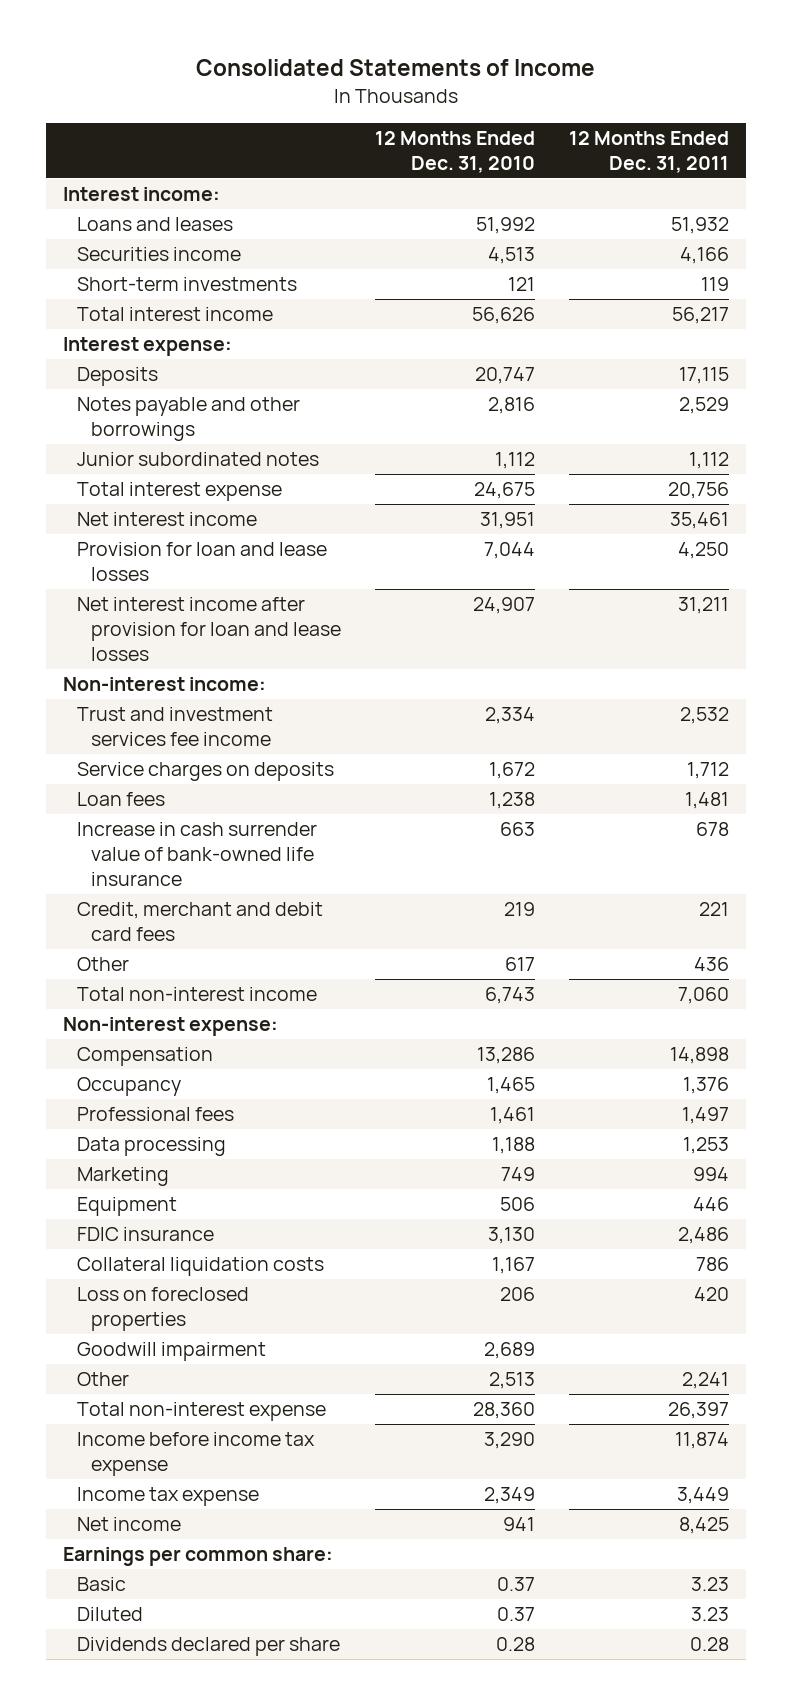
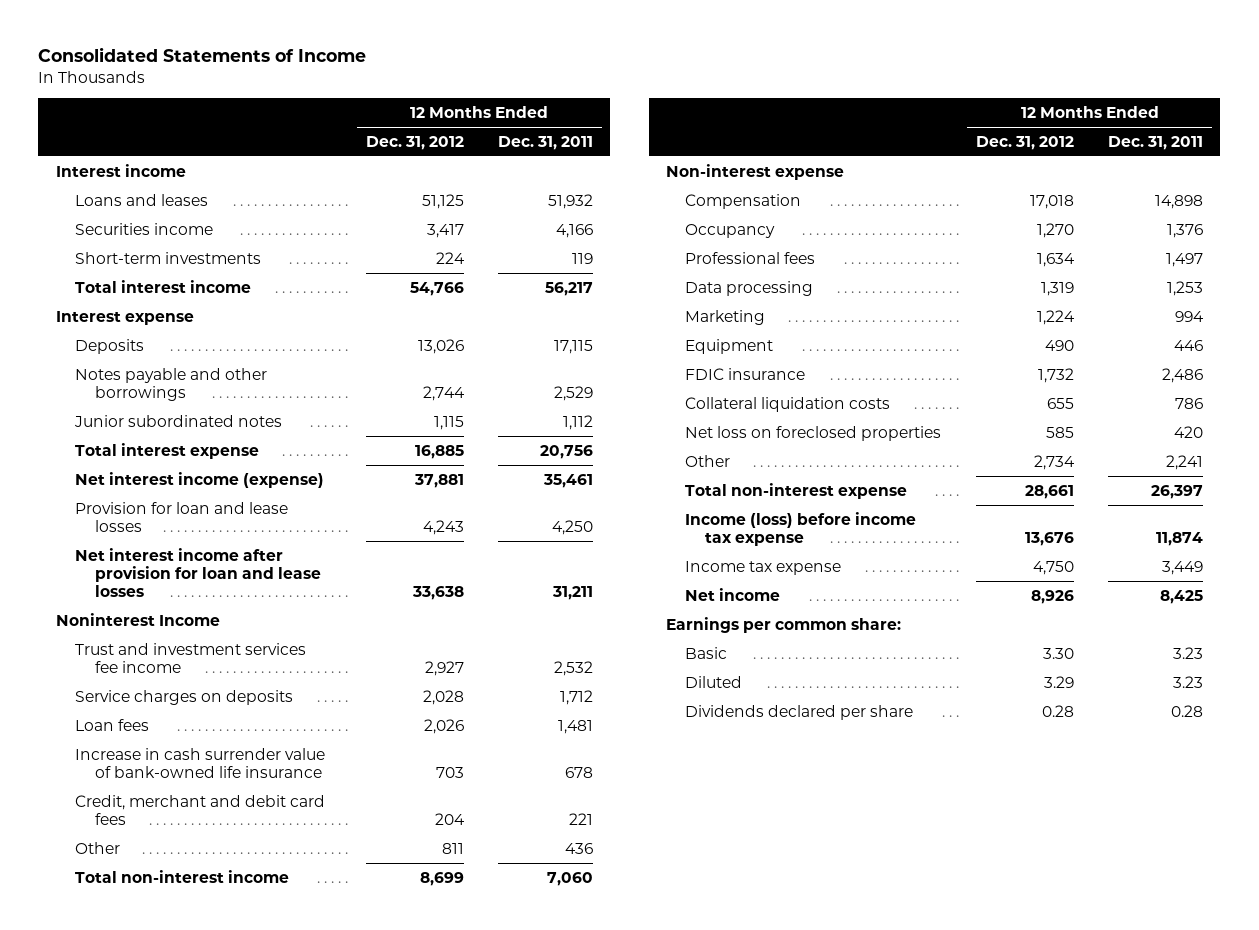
[374,130,535,173] 12 Months Ended Dec. 31, 2010 -> none
none -> [365,135,464,150] Dec. 31, 2012
[62,187,220,202] Interest income: -> [55,163,186,177] Interest income
[62,337,232,357] Interest expense: -> [55,310,194,325] Interest expense
[76,512,257,527] Net interest income -> [75,471,325,488] Net interest income (expense)
[62,677,266,692] Non-interest income: -> [55,612,220,626] Noninterest Income
[62,1017,278,1037] Non-interest expense: -> [665,163,844,180] Non-interest expense
[76,1342,266,1362] Goodwill impairment -> none
[76,1287,249,1332] Loss on foreclosed properties -> [685,425,942,441] Net loss on foreclosed properties
[76,1432,315,1477] Income before income tax expense -> [685,511,917,547] Income (loss) before income tax expense

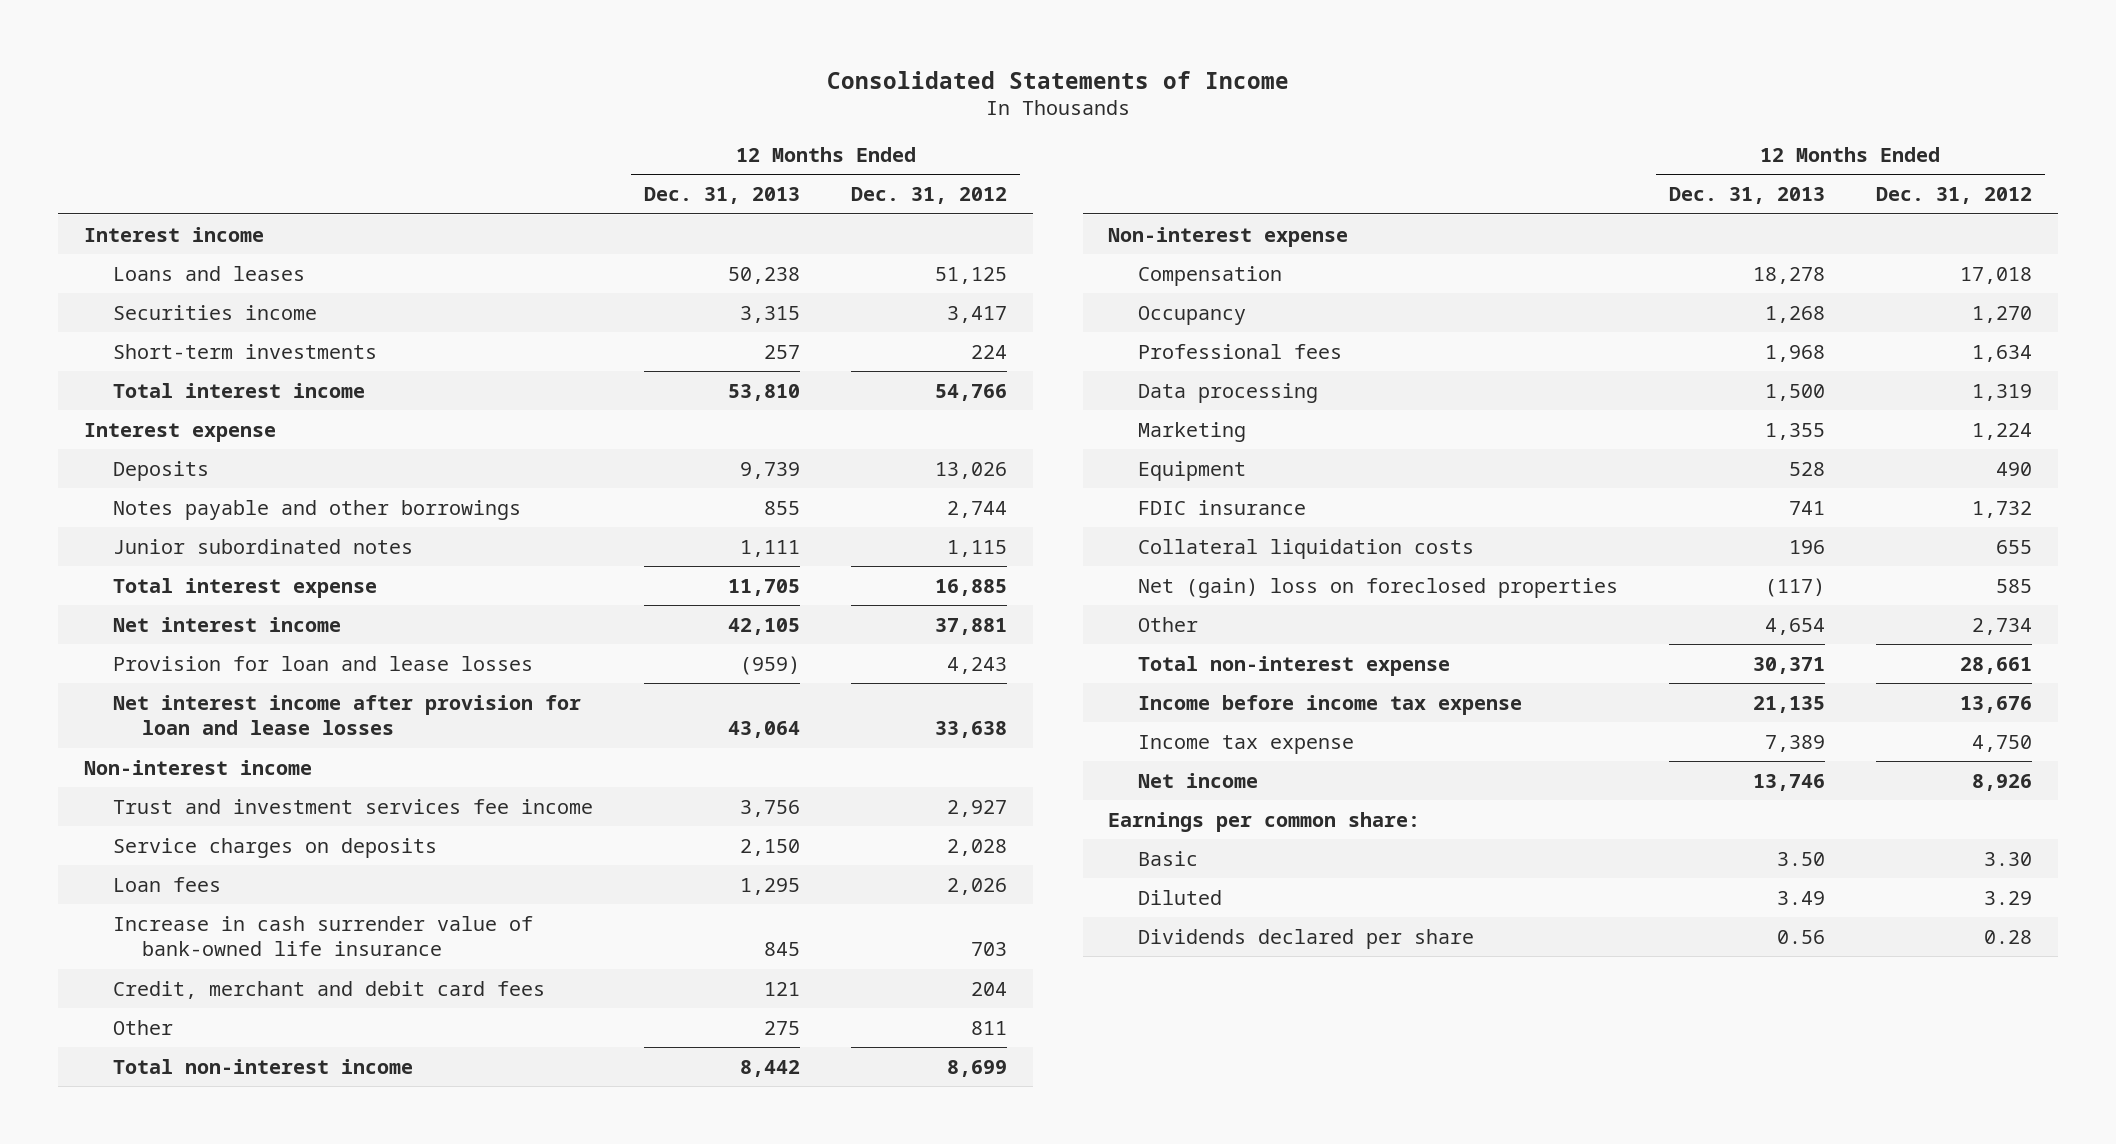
[497,135,593,150] Dec. 31, 2011 -> none
none -> [644,187,801,205] Dec. 31, 2013
[75,471,325,488] Net interest income (expense) -> [112,616,341,632] Net interest income
[55,612,220,626] Noninterest Income -> [83,759,312,775] Non-interest income
[685,425,942,441] Net loss on foreclosed properties -> [1137,577,1618,598] Net (gain) loss on foreclosed properties
[685,511,917,547] Income (loss) before income tax expense -> [1137,694,1522,715] Income before income tax expense

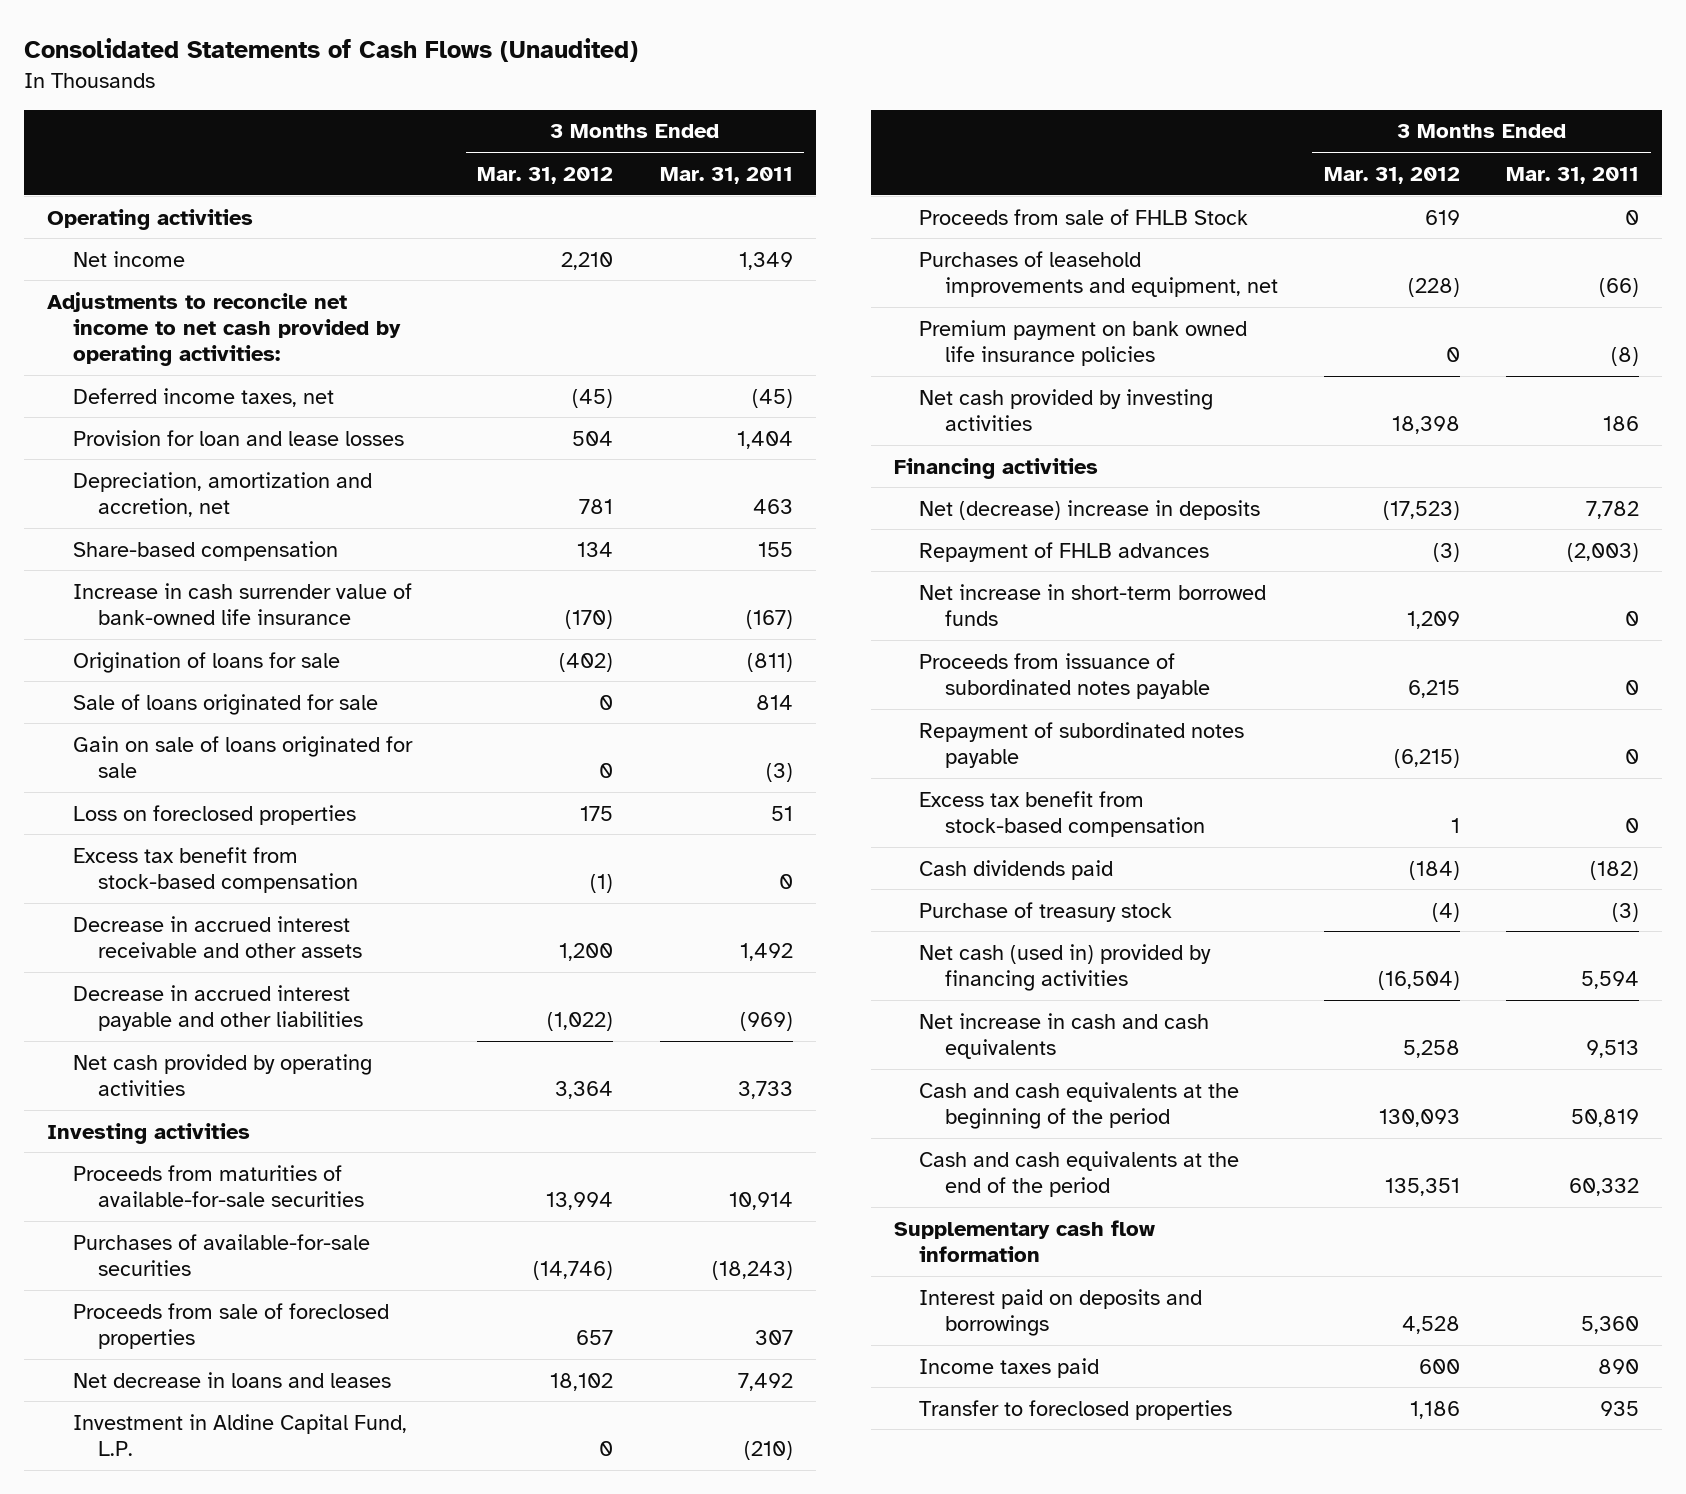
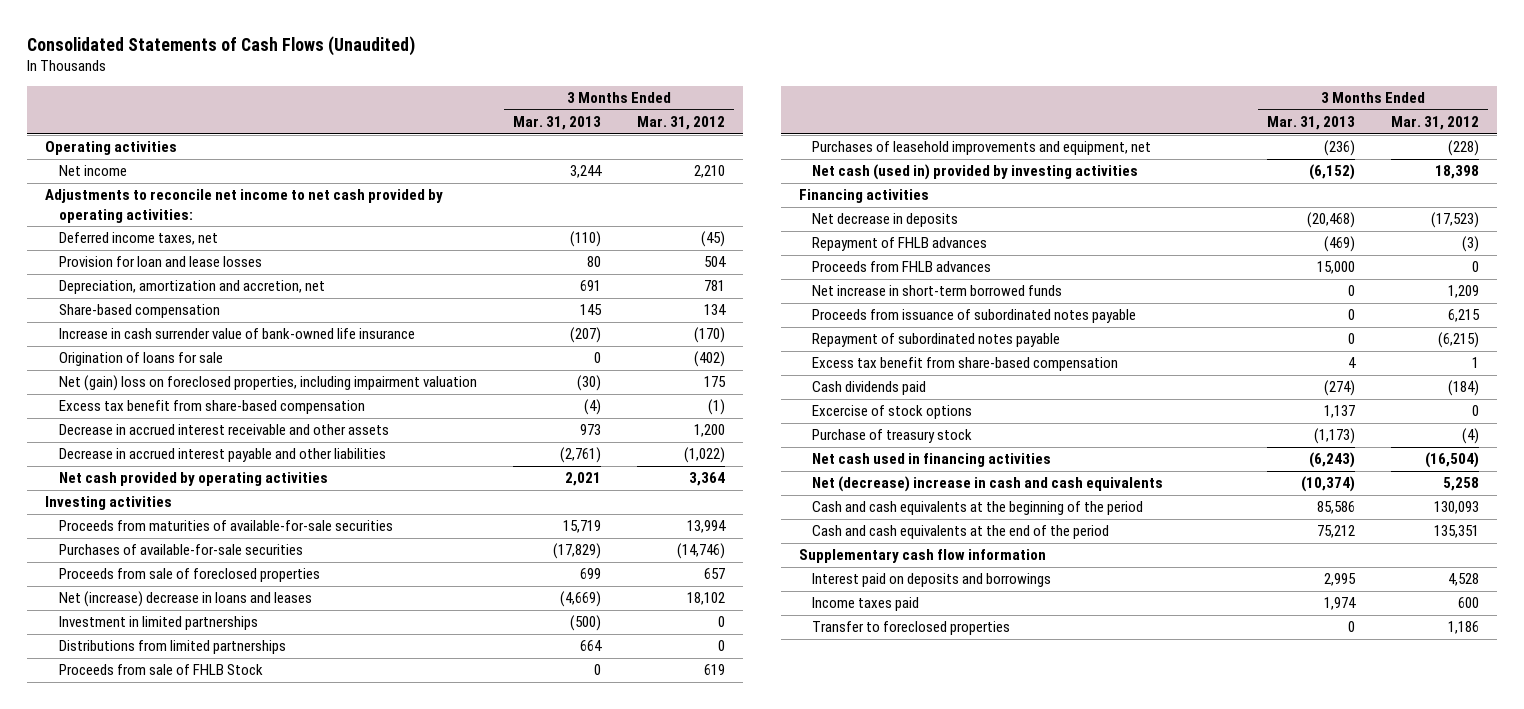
[659,166,793,184] Mar. 31, 2011 -> none
none -> [512,115,601,130] Mar. 31, 2013
[72,693,378,715] Sale of loans originated for sale -> none
[72,735,413,778] Gain on sale of loans originated for sale -> none
[72,804,356,825] Loss on foreclosed properties -> [58,375,477,392] Net (gain) loss on foreclosed properties, including impairment valuation
[72,846,359,893] Excess tax benefit from stock-based compensation -> [58,400,365,415] Excess tax benefit from share-based compensation
[72,1371,391,1388] Net decrease in loans and leases -> [58,591,312,608] Net (increase) decrease in loans and leases
[72,1413,407,1456] Investment in Aldine Capital Fund, L.P. -> [58,616,258,631] Investment in limited partnerships
none -> [58,640,286,655] Distributions from limited partnerships
[919,319,1248,366] Premium payment on bank owned life insurance policies -> none
[919,388,1214,431] Net cash provided by investing activities -> [812,164,1139,181] Net cash (used in) provided by investing activities
[919,499,1261,520] Net (decrease) increase in deposits -> [812,213,959,228] Net decrease in deposits
none -> [812,261,992,273] Proceeds from FHLB advances
[919,790,1205,837] Excess tax benefit from stock-based compensation -> [812,357,1119,372] Excess tax benefit from share-based compensation
none -> [812,405,973,420] Excercise of stock options
[919,943,1212,991] Net cash (used in) provided by financing activities -> [812,453,1052,468] Net cash used in financing activities
[919,1012,1210,1059] Net increase in cash and cash equivalents -> [812,476,1164,493] Net (decrease) increase in cash and cash equivalents

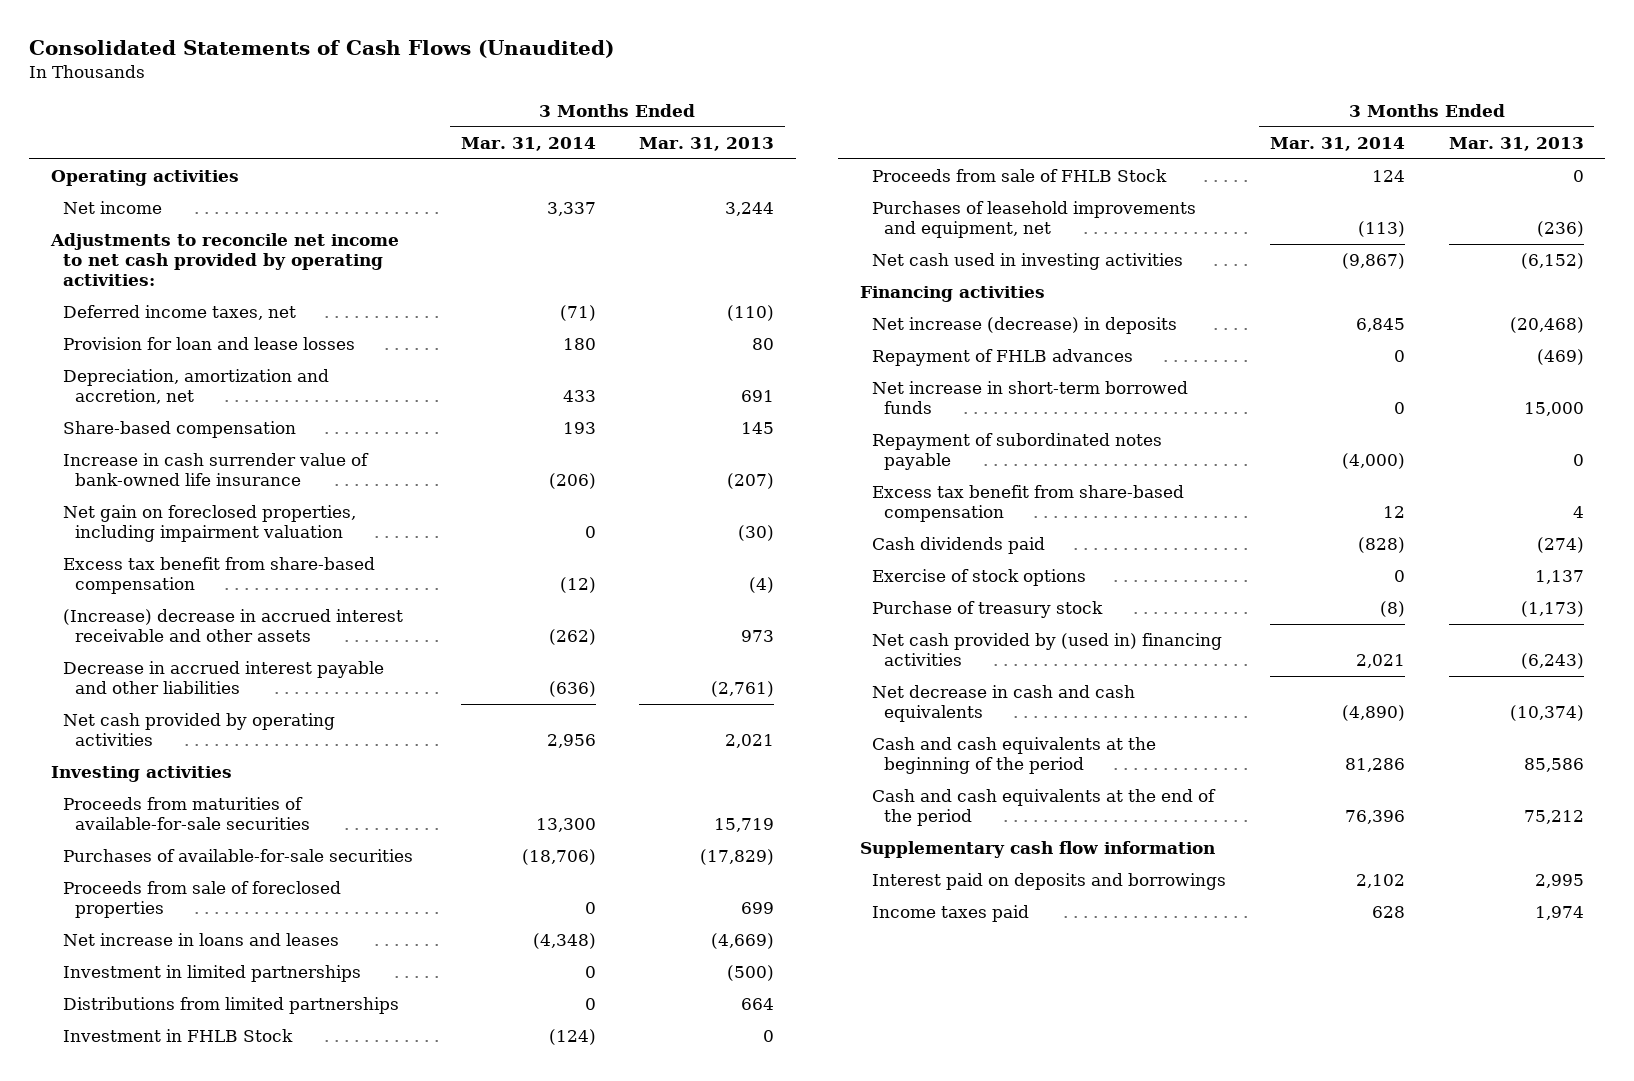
[637,115,726,130] Mar. 31, 2012 -> none
none -> [460,136,596,151] Mar. 31, 2014
[58,352,223,367] Origination of loans for sale -> none
[58,375,477,392] Net (gain) loss on foreclosed properties, including impairment valuation -> [62,505,356,542] Net gain on foreclosed properties, including impairment valuation
[58,424,389,436] Decrease in accrued interest receivable and other assets -> [62,609,403,642] (Increase) decrease in accrued interest receivable and other assets
[58,591,312,608] Net (increase) decrease in loans and leases -> [62,933,339,947] Net increase in loans and leases
none -> [62,1029,293,1043] Investment in FHLB Stock
[812,164,1139,181] Net cash (used in) provided by investing activities -> [872,253,1184,271] Net cash used in investing activities
[812,213,959,228] Net decrease in deposits -> [872,317,1178,335] Net increase (decrease) in deposits
[812,261,992,273] Proceeds from FHLB advances -> none
[812,309,1137,324] Proceeds from issuance of subordinated notes payable -> none
[1347,285,1355,297] 0 -> [1523,401,1584,416] 15,000
[812,405,973,420] Excercise of stock options -> [872,569,1087,587] Exercise of stock options
[812,453,1052,468] Net cash used in financing activities -> [872,633,1223,666] Net cash provided by (used in) financing activities
[812,476,1164,493] Net (decrease) increase in cash and cash equivalents -> [872,685,1136,722] Net decrease in cash and cash equivalents
[812,621,1011,636] Transfer to foreclosed properties -> none

